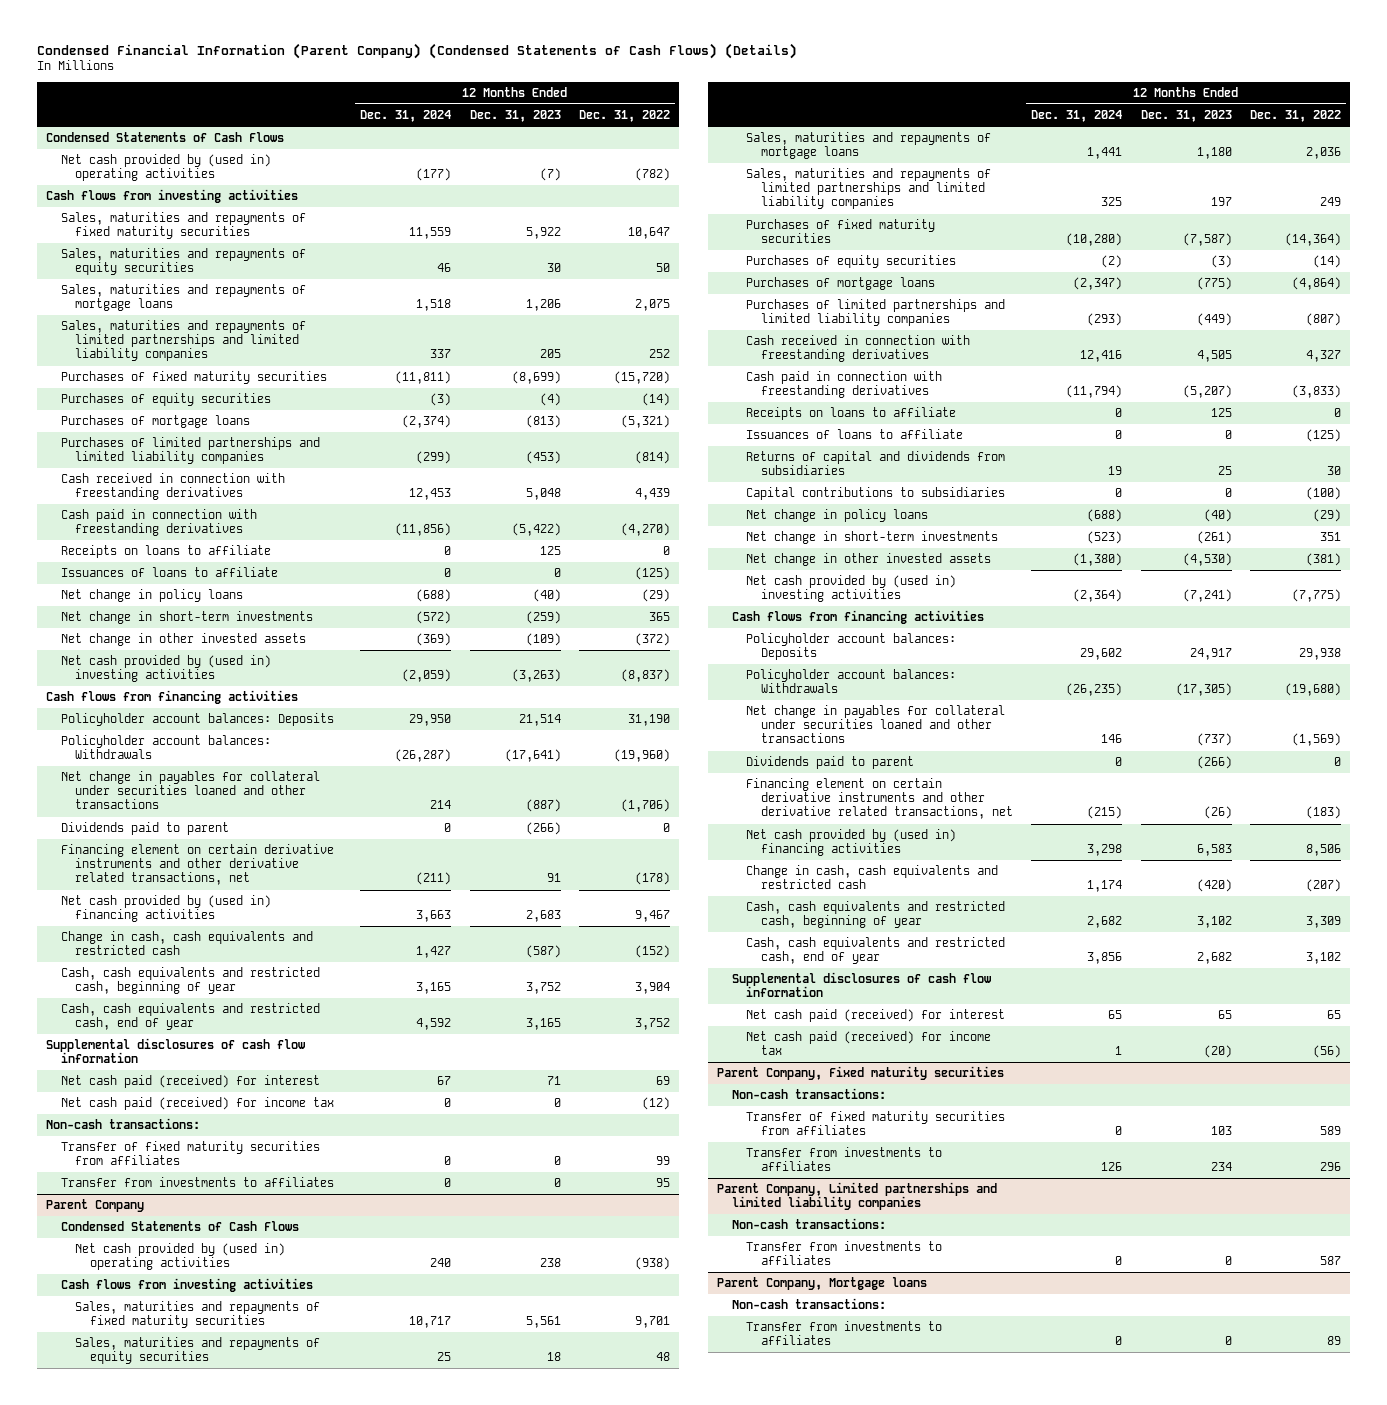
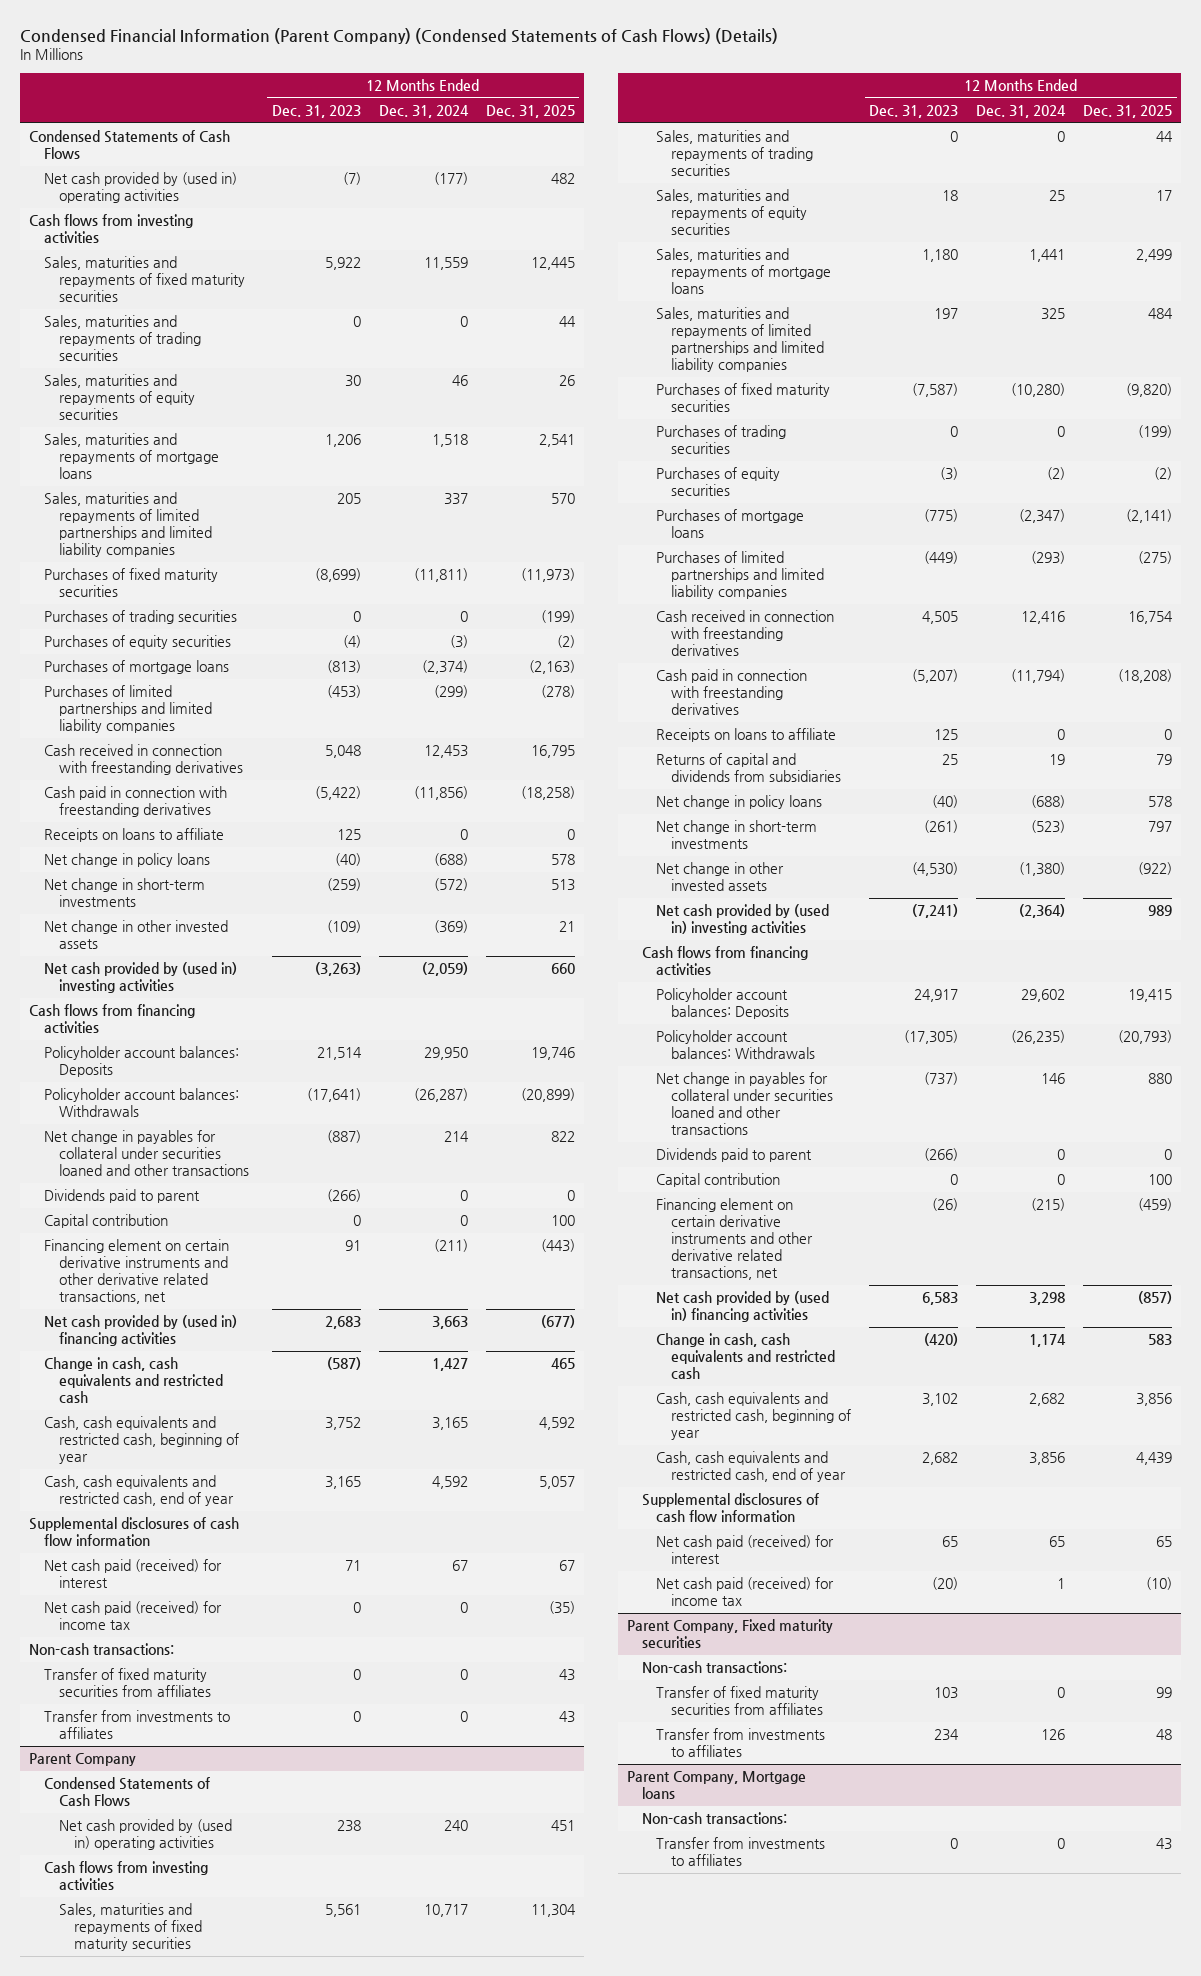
[579,110,671,123] Dec. 31, 2022 -> none
none -> [485,105,575,119] Dec. 31, 2025
none -> [43,315,201,362] Sales, maturities and repayments of trading securities
none -> [43,610,237,625] Purchases of trading securities
[60,567,278,578] Issuances of loans to affiliate -> none
none -> [43,1214,168,1229] Capital contribution
none -> [656,130,814,177] Sales, maturities and repayments of trading securities
none -> [656,425,787,455] Purchases of trading securities
[746,429,964,440] Issuances of loans to affiliate -> none
[746,487,1006,501] Capital contributions to subsidiaries -> none
none -> [656,1173,781,1188] Capital contribution
[717,1182,998,1211] Parent Company, Limited partnerships and limited liability companies -> none
[731,1218,886,1230] Non-cash transactions: -> none
[746,1241,943,1266] Transfer from investments to affiliates -> none

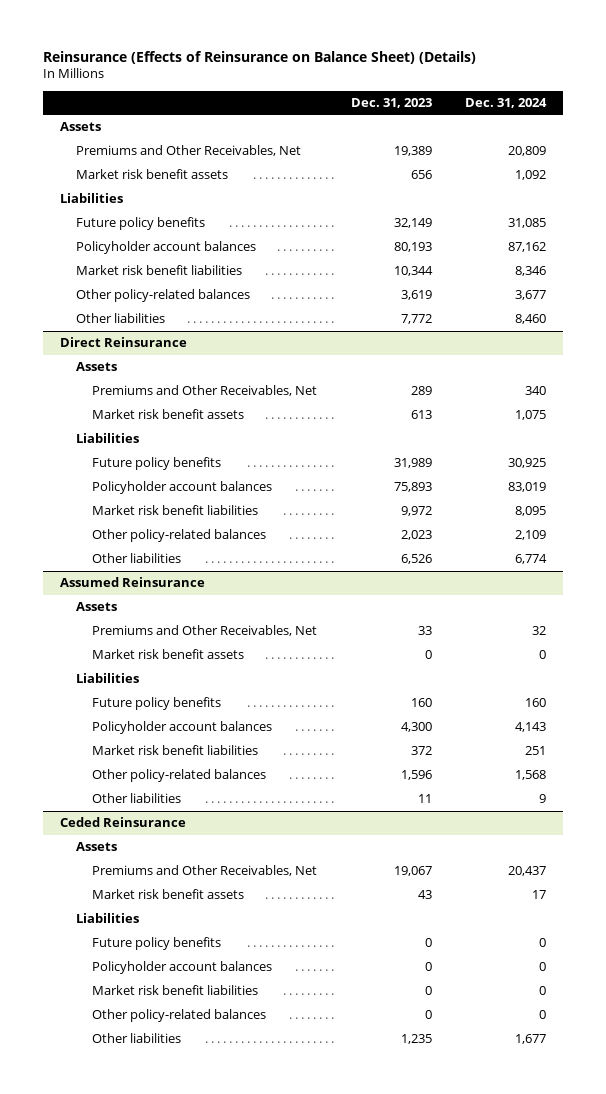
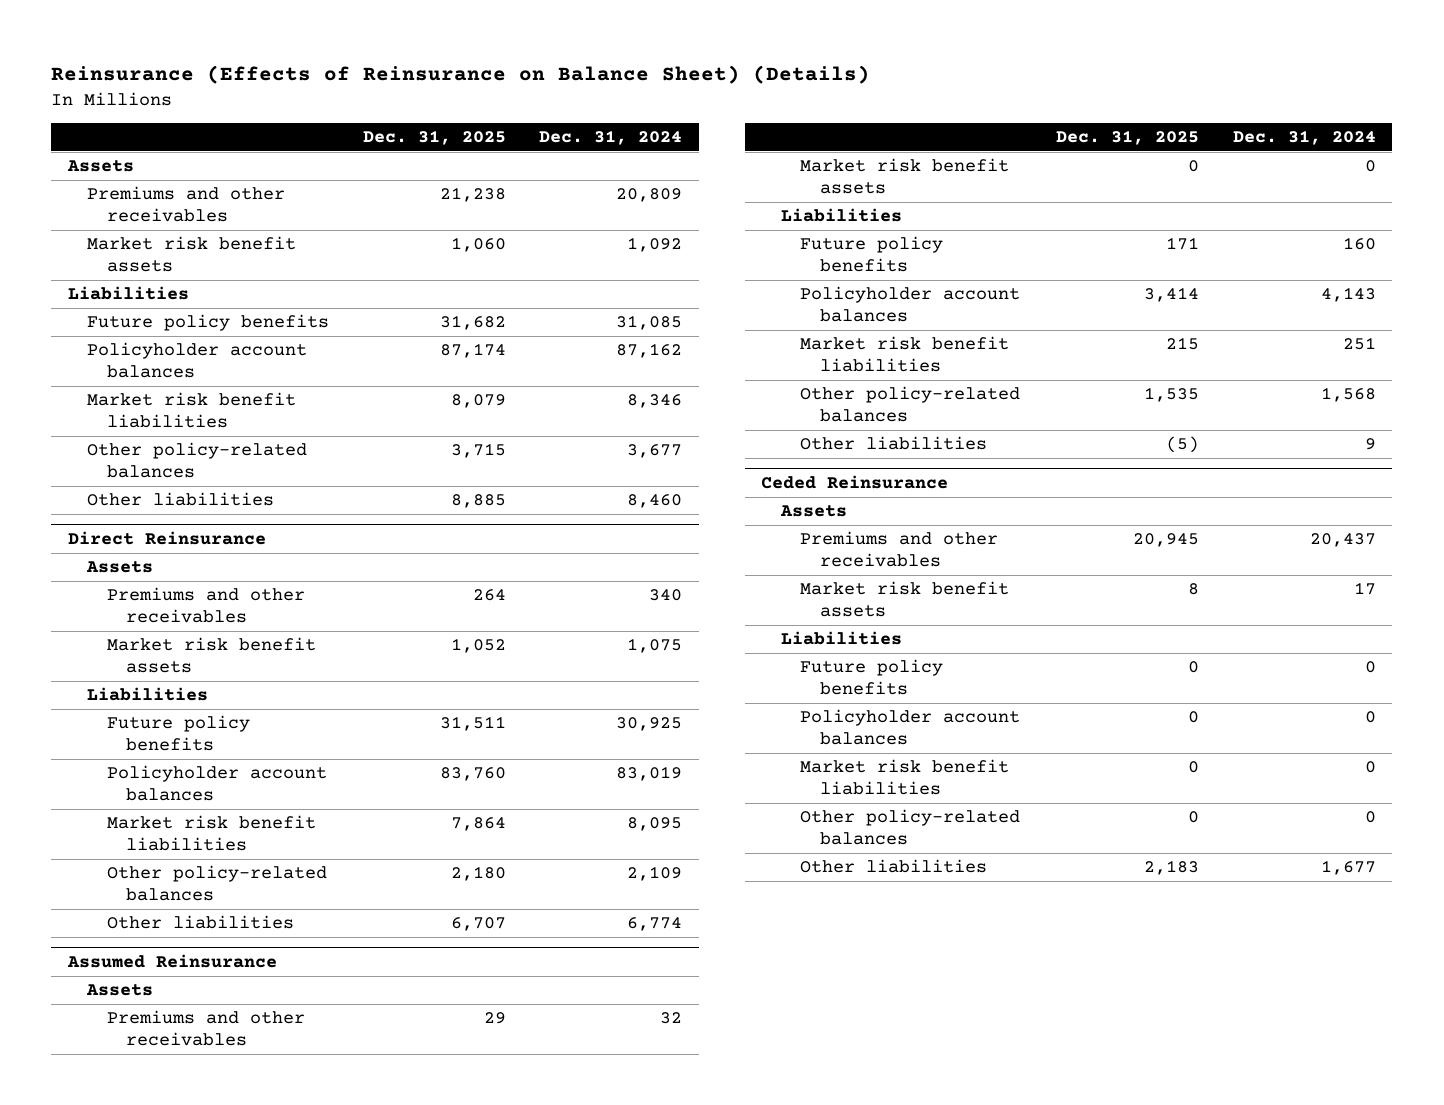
[350,97,432,108] Dec. 31, 2023 -> none
none -> [362,130,506,146] Dec. 31, 2025
[75,145,301,157] Premiums and Other Receivables, Net -> [87,186,286,222] Premiums and other receivables
[92,385,318,397] Premiums and Other Receivables, Net -> [106,587,305,623] Premiums and other receivables
[92,625,318,637] Premiums and Other Receivables, Net -> [106,1010,305,1046] Premiums and other receivables
[92,865,318,877] Premiums and Other Receivables, Net -> [800,531,999,567] Premiums and other receivables

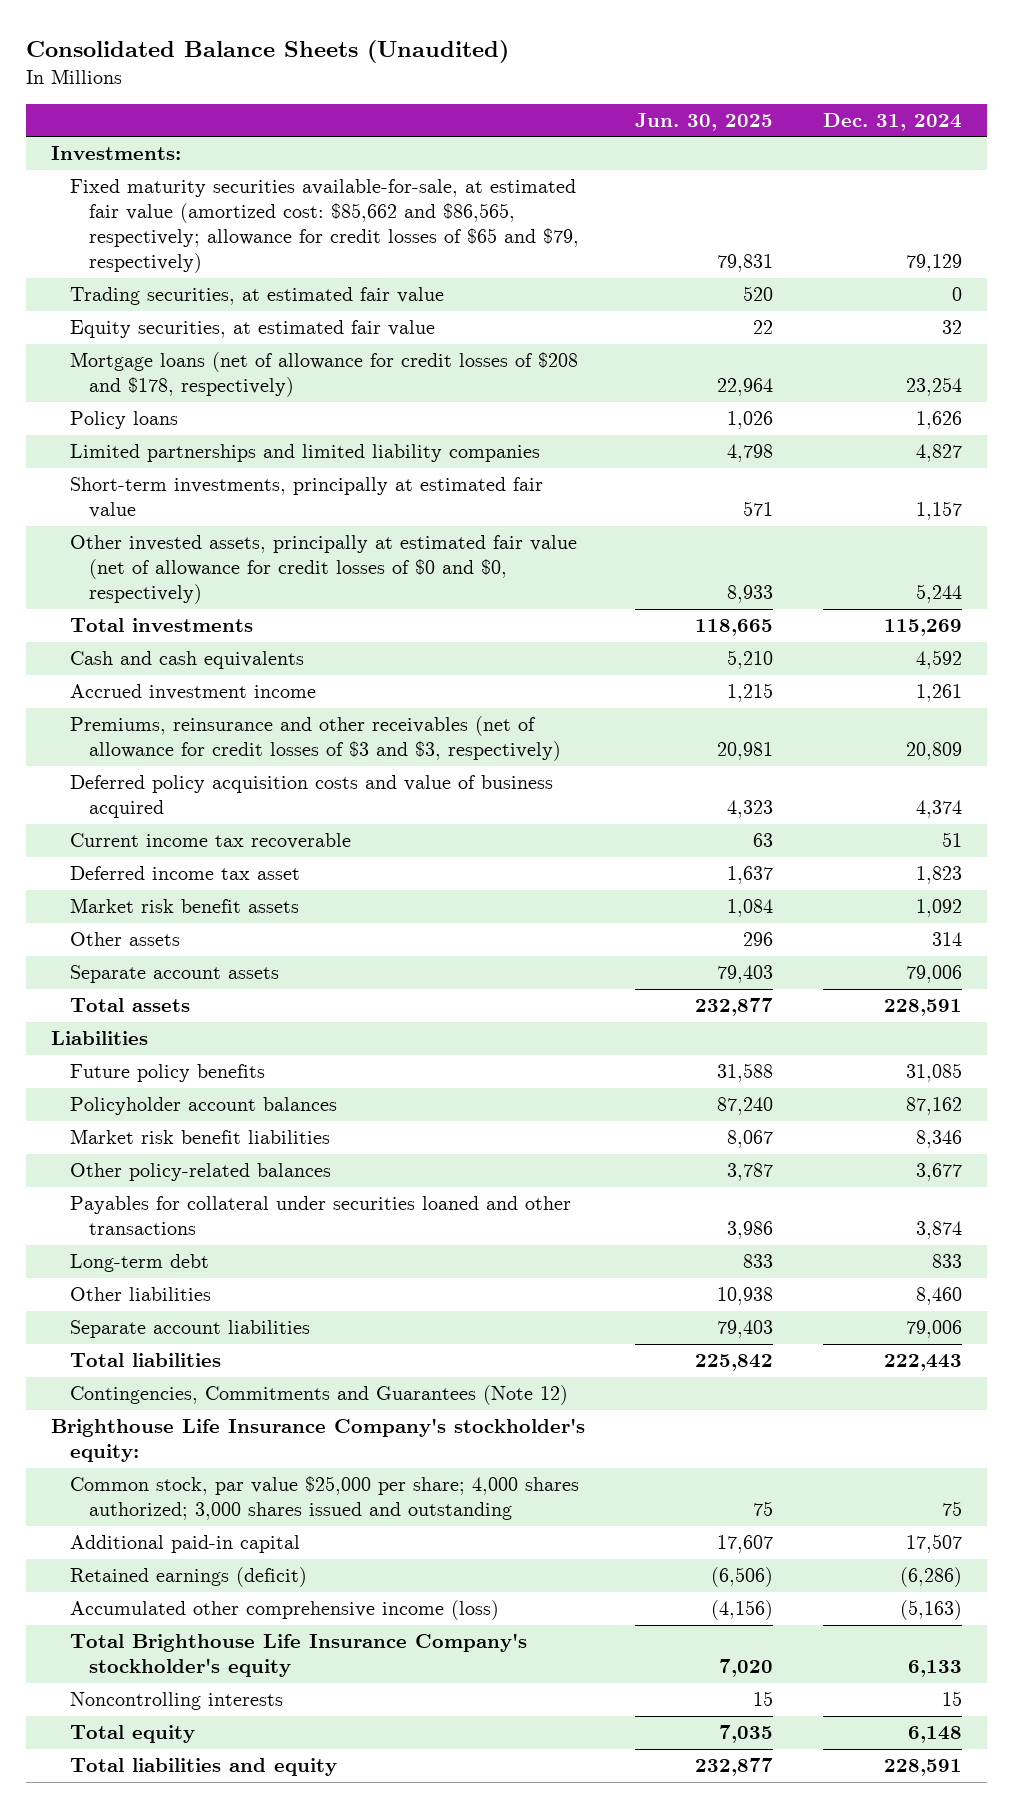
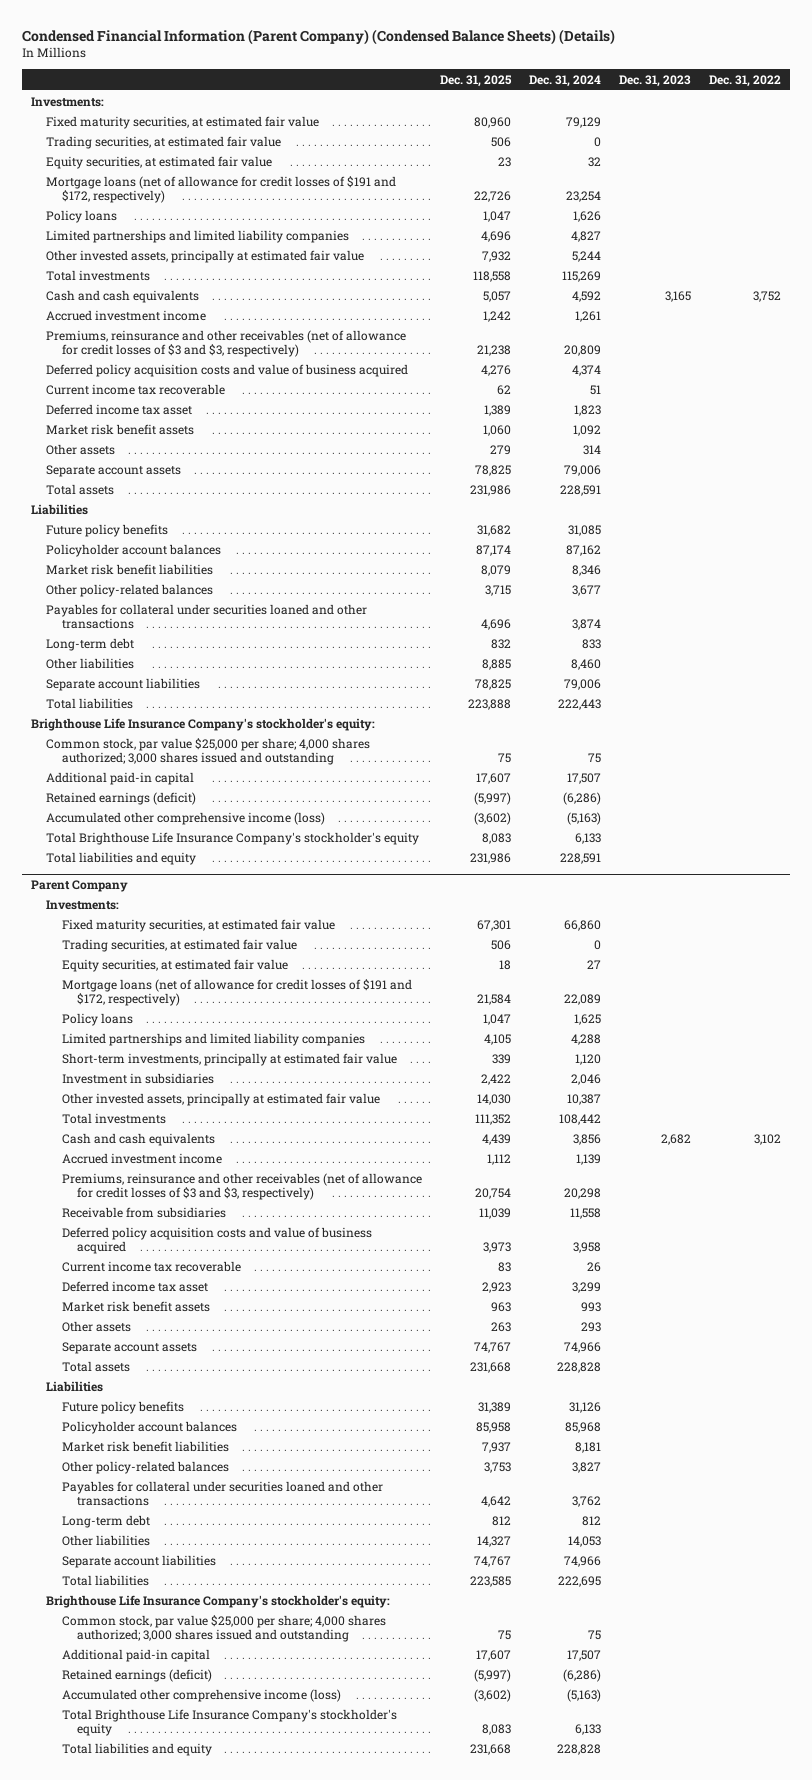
[25,39,509,63] Consolidated Balance Sheets (Unaudited) -> [22,28,616,45] Condensed Financial Information (Parent Company) (Condensed Balance Sheets) (Details)
[634,112,773,131] Jun. 30, 2025 -> none
none -> [439,74,512,87] Dec. 31, 2025
none -> [618,74,691,87] Dec. 31, 2023
none -> [708,74,781,87] Dec. 31, 2022
[69,179,580,274] Fixed maturity securities available-for-sale, at estimated fair value (amortized cost: $85,662 and $86,565, respectively; allowance for credit losses of $65 and $79, respectively) -> [46,115,320,129] Fixed maturity securities, at estimated fair value
[69,352,578,398] Mortgage loans (net of allowance for credit losses of $208 and $178, respectively) -> [46,175,397,203] Mortgage loans (net of allowance for credit losses of $191 and $172, respectively)
[69,477,543,519] Short-term investments, principally at estimated fair value -> none
[69,535,577,605] Other invested assets, principally at estimated fair value (net of allowance for credit losses of $0 and $0, respectively) -> [46,249,365,263] Other invested assets, principally at estimated fair value
[69,1385,568,1406] Contingencies, Commitments and Guarantees (Note 12) -> none
[69,1692,283,1711] Noncontrolling interests -> none
[69,1725,195,1744] Total equity -> none
none -> [31,879,129,892] Parent Company
none -> [46,899,120,910] Investments:
none -> [61,918,335,932] Fixed maturity securities, at estimated fair value
none -> [61,938,297,952] Trading securities, at estimated fair value
none -> [61,958,288,972] Equity securities, at estimated fair value
none -> [61,978,412,1006] Mortgage loans (net of allowance for credit losses of $191 and $172, respectively)
none -> [61,1012,133,1026] Policy loans
none -> [61,1032,365,1046] Limited partnerships and limited liability companies
none -> [61,1052,397,1066] Short-term investments, principally at estimated fair value
none -> [61,1072,214,1084] Investment in subsidiaries
none -> [61,1092,380,1106] Other invested assets, principally at estimated fair value
none -> [61,1112,166,1124] Total investments
none -> [61,1132,215,1146] Cash and cash equivalents
none -> [61,1152,222,1164] Accrued investment income
none -> [61,1172,422,1200] Premiums, reinsurance and other receivables (net of allowance for credit losses of $3 and $3, respectively)
none -> [61,1206,226,1218] Receivable from subsidiaries
none -> [61,1226,372,1254] Deferred policy acquisition costs and value of business acquired
none -> [61,1260,241,1272] Current income tax recoverable
none -> [61,1280,208,1292] Deferred income tax asset
none -> [61,1300,210,1312] Market risk benefit assets
none -> [61,1320,131,1332] Other assets
none -> [61,1341,197,1354] Separate account assets
none -> [61,1360,130,1372] Total assets
none -> [46,1380,104,1392] Liabilities
none -> [61,1400,184,1414] Future policy benefits
none -> [61,1420,237,1434] Policyholder account balances
none -> [61,1440,229,1452] Market risk benefit liabilities
none -> [61,1460,229,1474] Other policy-related balances
none -> [61,1480,383,1506] Payables for collateral under securities loaned and other transactions
none -> [61,1514,150,1528] Long-term debt
none -> [61,1534,150,1546] Other liabilities
none -> [61,1554,216,1568] Separate account liabilities
none -> [61,1574,149,1586] Total liabilities
none -> [46,1594,391,1608] Brighthouse Life Insurance Company's stockholder's equity:
none -> [61,1614,386,1642] Common stock, par value $25,000 per share; 4,000 shares authorized; 3,000 shares issued and outstanding
none -> [61,1648,210,1662] Additional paid-in capital
none -> [61,1668,212,1682] Retained earnings (deficit)
none -> [61,1688,341,1702] Accumulated other comprehensive income (loss)
none -> [61,1708,397,1736] Total Brighthouse Life Insurance Company's stockholder's equity
none -> [61,1742,212,1756] Total liabilities and equity

